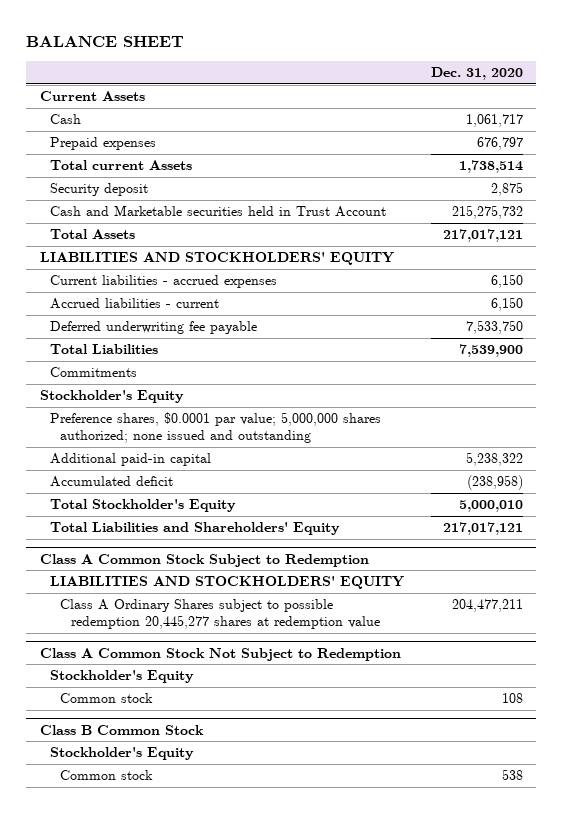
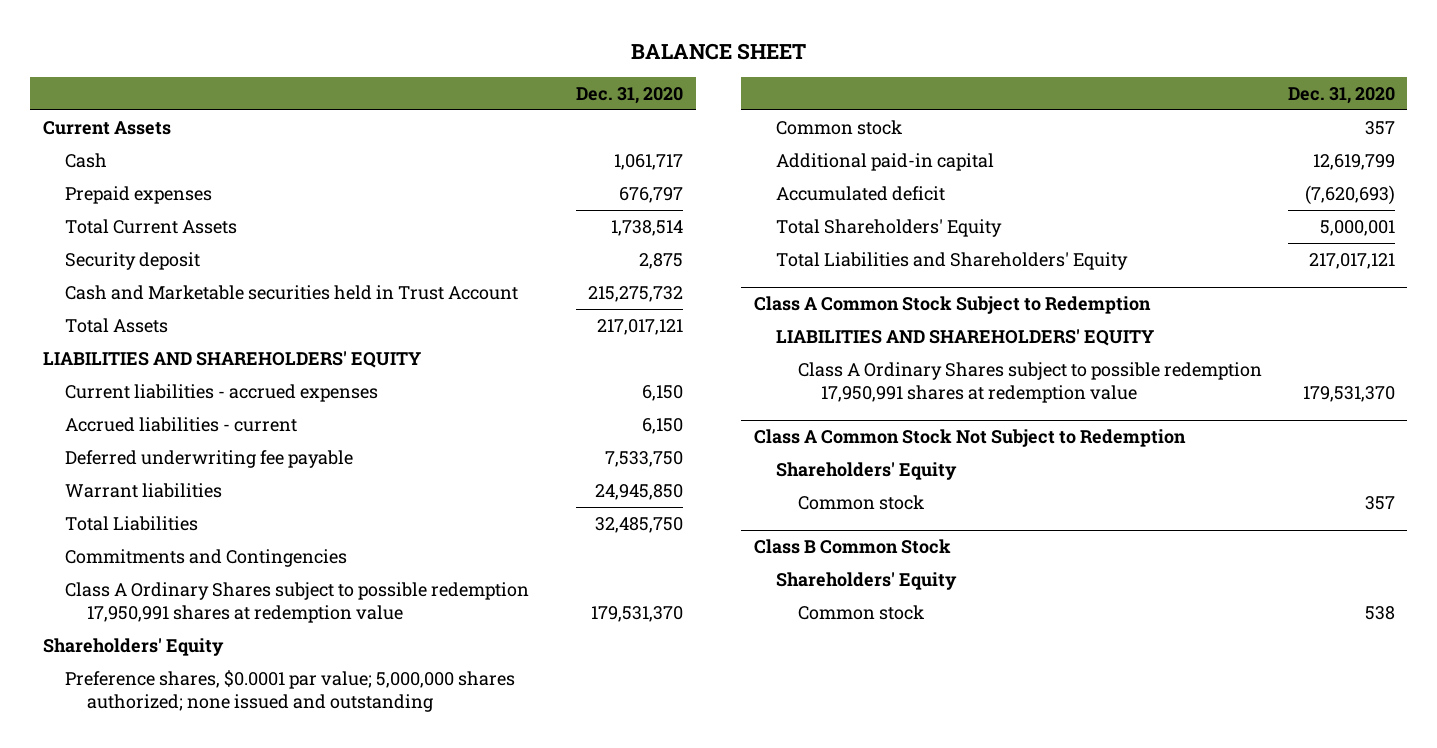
[49,160,192,171] Total current Assets -> [65,219,238,235] Total Current Assets
[39,252,394,266] LIABILITIES AND STOCKHOLDERS' EQUITY -> [42,351,421,369] LIABILITIES AND SHAREHOLDERS' EQUITY
none -> [65,483,223,499] Warrant liabilities
[458,344,523,358] 7,539,900 -> [595,517,684,534] 32,485,750
[49,367,137,378] Commitments -> [65,549,348,568] Commitments and Contingencies
none -> [65,582,530,623] Class A Ordinary Shares subject to possible redemption 17,950,991 shares at redemption value
[39,390,184,404] Stockholder's Equity -> [42,638,224,657] Shareholders' Equity
none -> [776,120,903,136] Common stock
[465,452,523,467] 5,238,322 -> [1312,154,1395,171] 12,619,799
[466,475,523,491] (238,958) -> [1304,185,1395,206] (7,620,693)
[49,499,236,513] Total Stockholder's Equity -> [776,219,1003,238] Total Shareholders' Equity
[458,500,523,513] 5,000,010 -> [1319,220,1395,237] 5,000,001
[49,576,404,590] LIABILITIES AND STOCKHOLDERS' EQUITY -> [776,329,1155,347] LIABILITIES AND SHAREHOLDERS' EQUITY
[60,599,380,630] Class A Ordinary Shares subject to possible redemption 20,445,277 shares at redemption value -> [798,362,1263,403] Class A Ordinary Shares subject to possible redemption 17,950,991 shares at redemption value
[451,599,523,613] 204,477,211 -> [1302,385,1395,402] 179,531,370
[49,670,194,684] Stockholder's Equity -> [776,462,958,481] Shareholders' Equity
[501,693,523,704] 108 -> [1364,496,1395,511] 357
[49,747,194,761] Stockholder's Equity -> [776,572,958,591] Shareholders' Equity

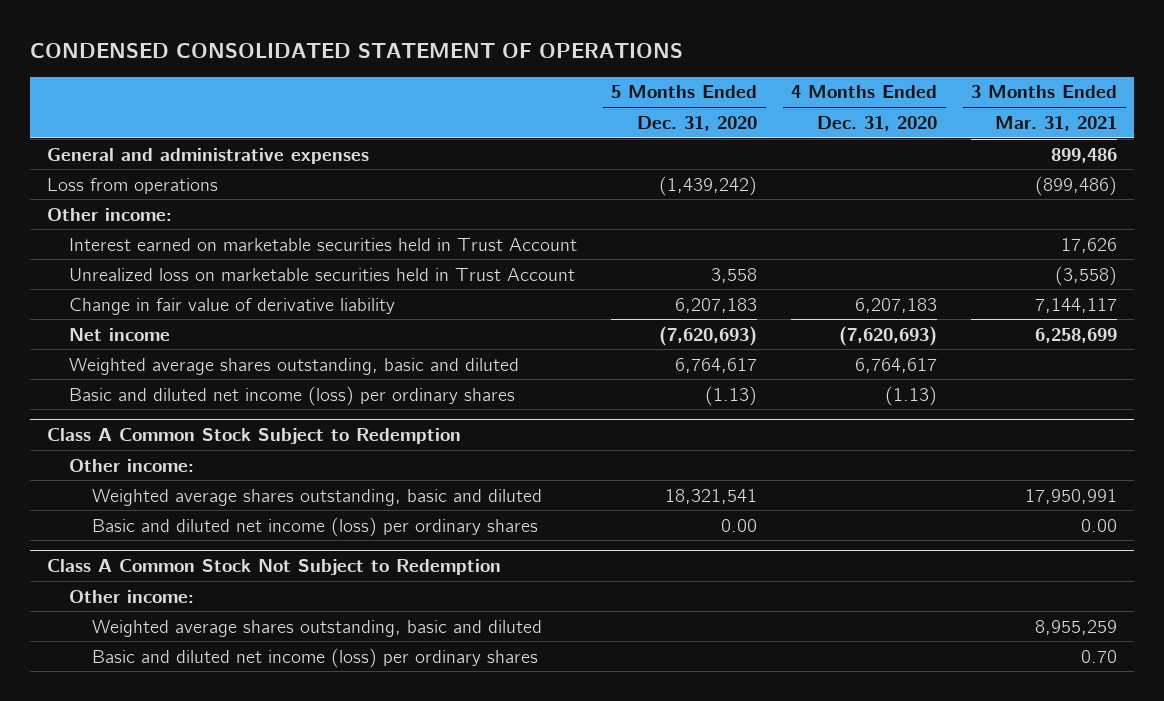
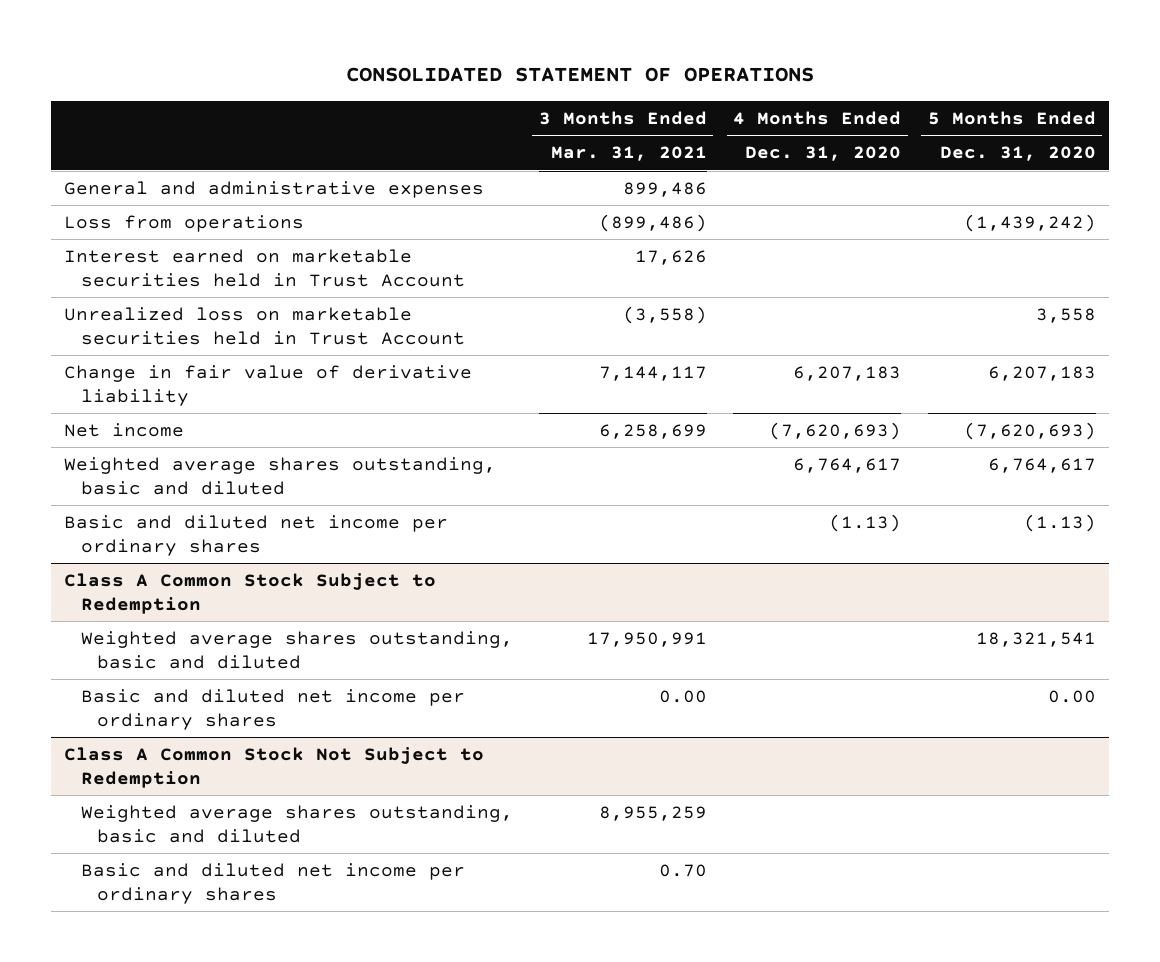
[29,43,683,59] CONDENSED CONSOLIDATED STATEMENT OF OPERATIONS -> [345,67,814,83] CONSOLIDATED STATEMENT OF OPERATIONS
[46,207,172,221] Other income: -> none
[69,385,516,406] Basic and diluted net income (loss) per ordinary shares -> [63,514,448,557] Basic and diluted net income per ordinary shares
[69,458,195,472] Other income: -> none
[92,516,539,537] Basic and diluted net income (loss) per ordinary shares -> [80,688,465,731] Basic and diluted net income per ordinary shares
[69,589,195,603] Other income: -> none
[92,647,539,668] Basic and diluted net income (loss) per ordinary shares -> [80,862,465,905] Basic and diluted net income per ordinary shares

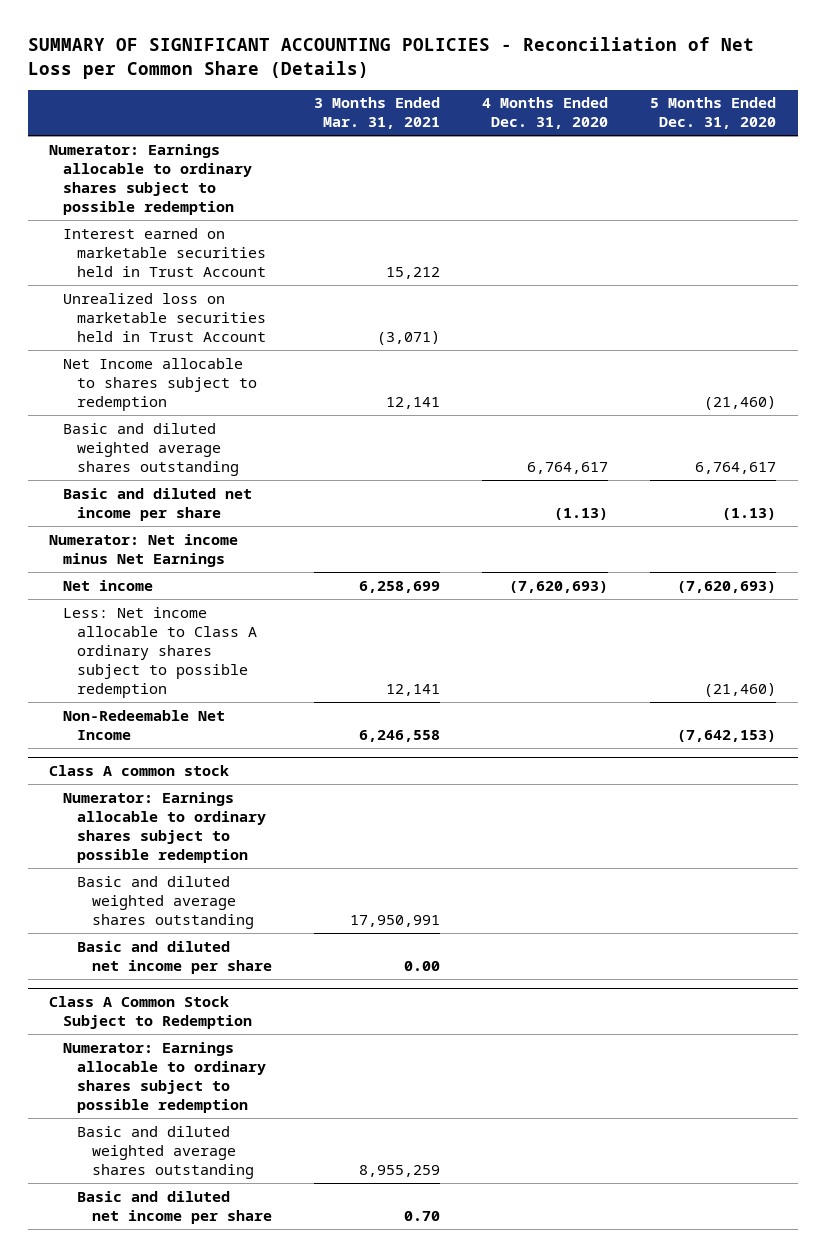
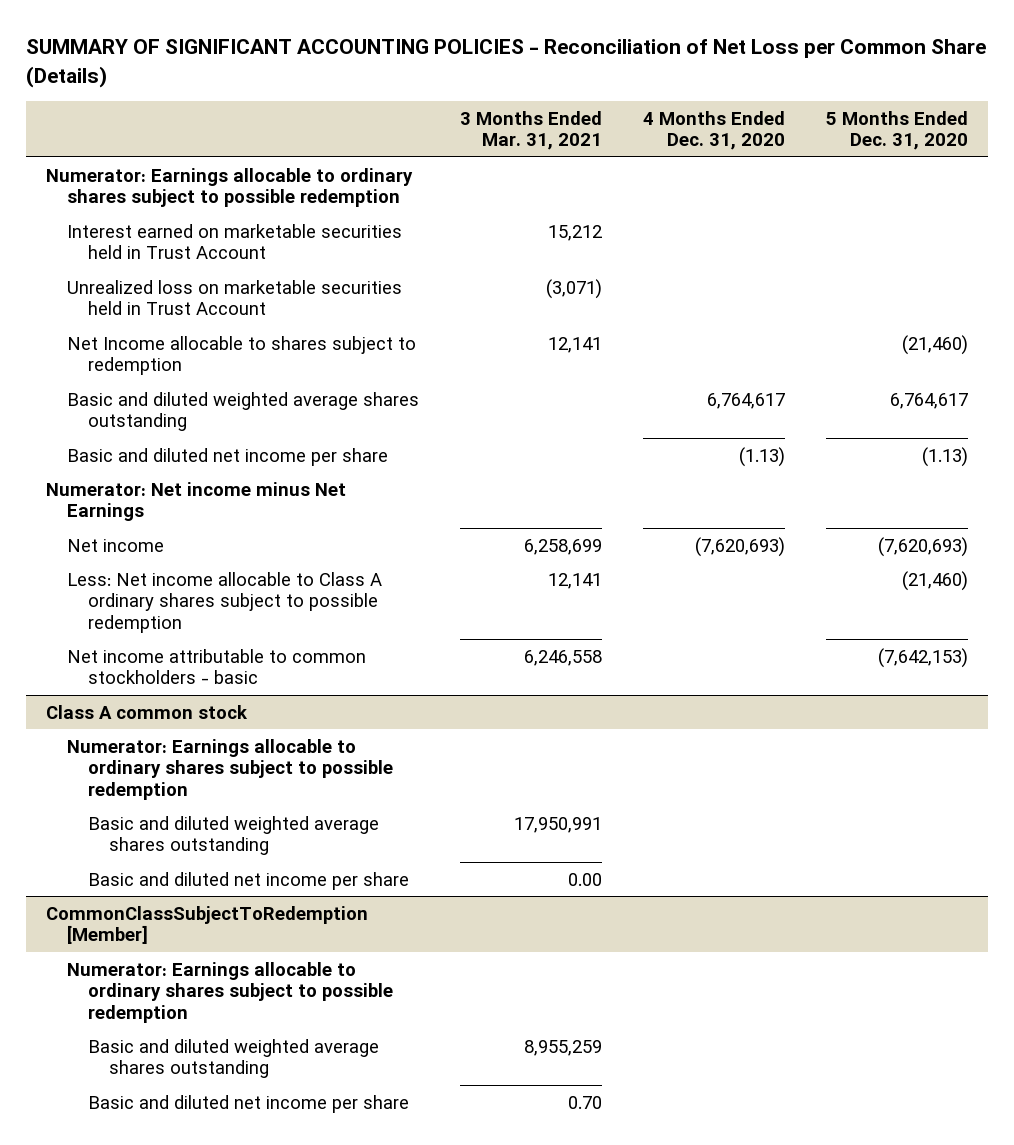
[63,709,226,740] Non-Redeemable Net Income -> [67,648,367,685] Net income attributable to common stockholders - basic
[49,996,253,1030] Class A Common Stock Subject to Redemption -> none
none -> [46,905,369,945] CommonClassSubjectToRedemption [Member]

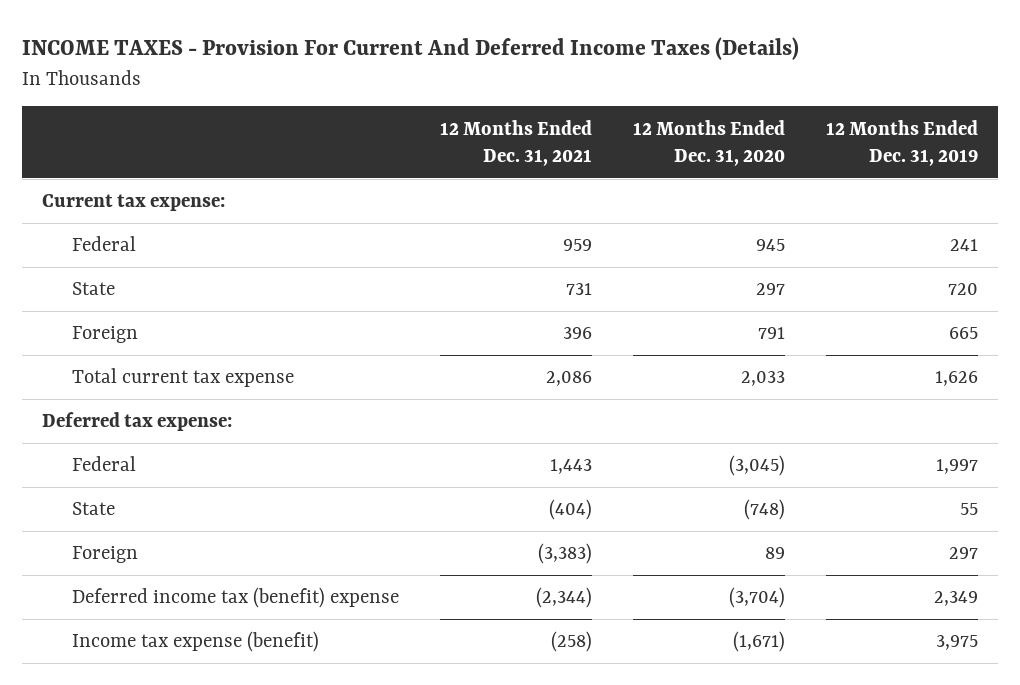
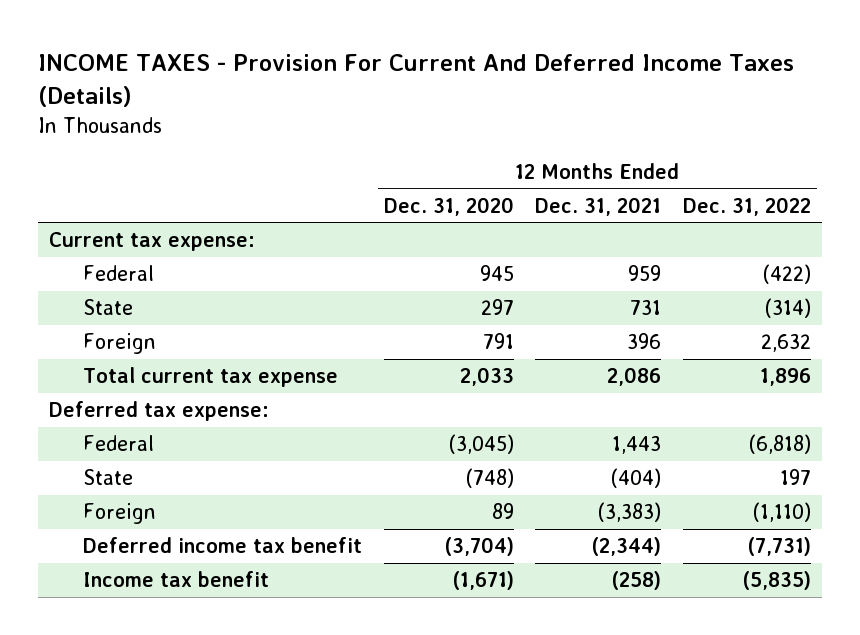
[825,119,978,166] 12 Months Ended Dec. 31, 2019 -> none
none -> [683,196,812,216] Dec. 31, 2022
[72,587,400,609] Deferred income tax (benefit) expense -> [82,537,362,554] Deferred income tax benefit
[72,631,320,653] Income tax expense (benefit) -> [82,571,269,588] Income tax benefit

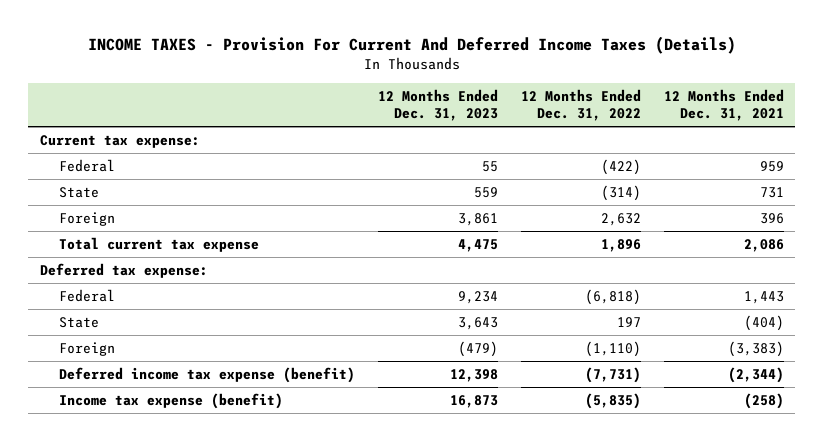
[383,196,514,216] Dec. 31, 2020 -> none
none -> [377,88,498,122] 12 Months Ended Dec. 31, 2023
[82,537,362,554] Deferred income tax benefit -> [58,366,355,383] Deferred income tax expense (benefit)
[82,571,269,588] Income tax benefit -> [58,392,283,409] Income tax expense (benefit)

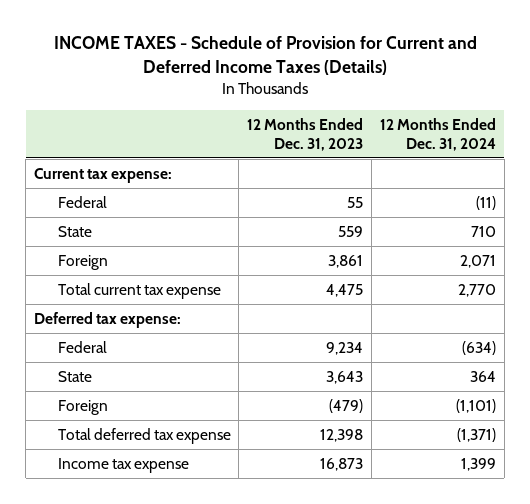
[87,35,736,54] INCOME TAXES - Provision For Current And Deferred Income Taxes (Details) -> [53,36,477,76] INCOME TAXES - Schedule of Provision for Current and Deferred Income Taxes (Details)
[520,88,641,122] 12 Months Ended Dec. 31, 2022 -> none
[663,88,784,122] 12 Months Ended Dec. 31, 2021 -> none
none -> [379,117,496,151] 12 Months Ended Dec. 31, 2024
[58,366,355,383] Deferred income tax expense (benefit) -> [57,428,231,445] Total deferred tax expense
[58,392,283,409] Income tax expense (benefit) -> [57,458,189,474] Income tax expense

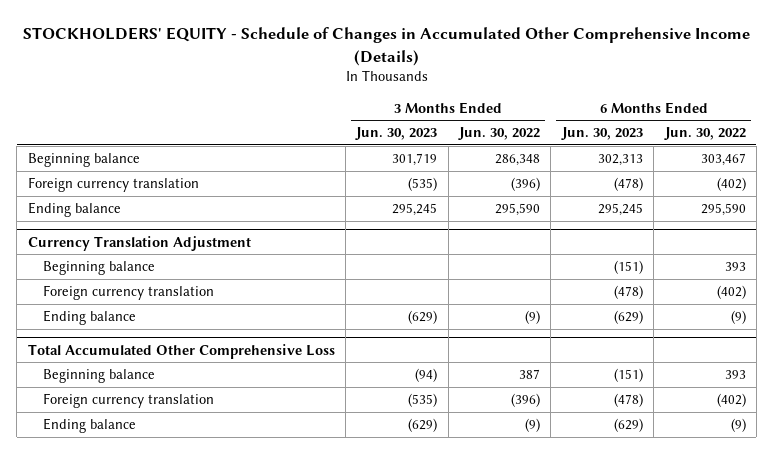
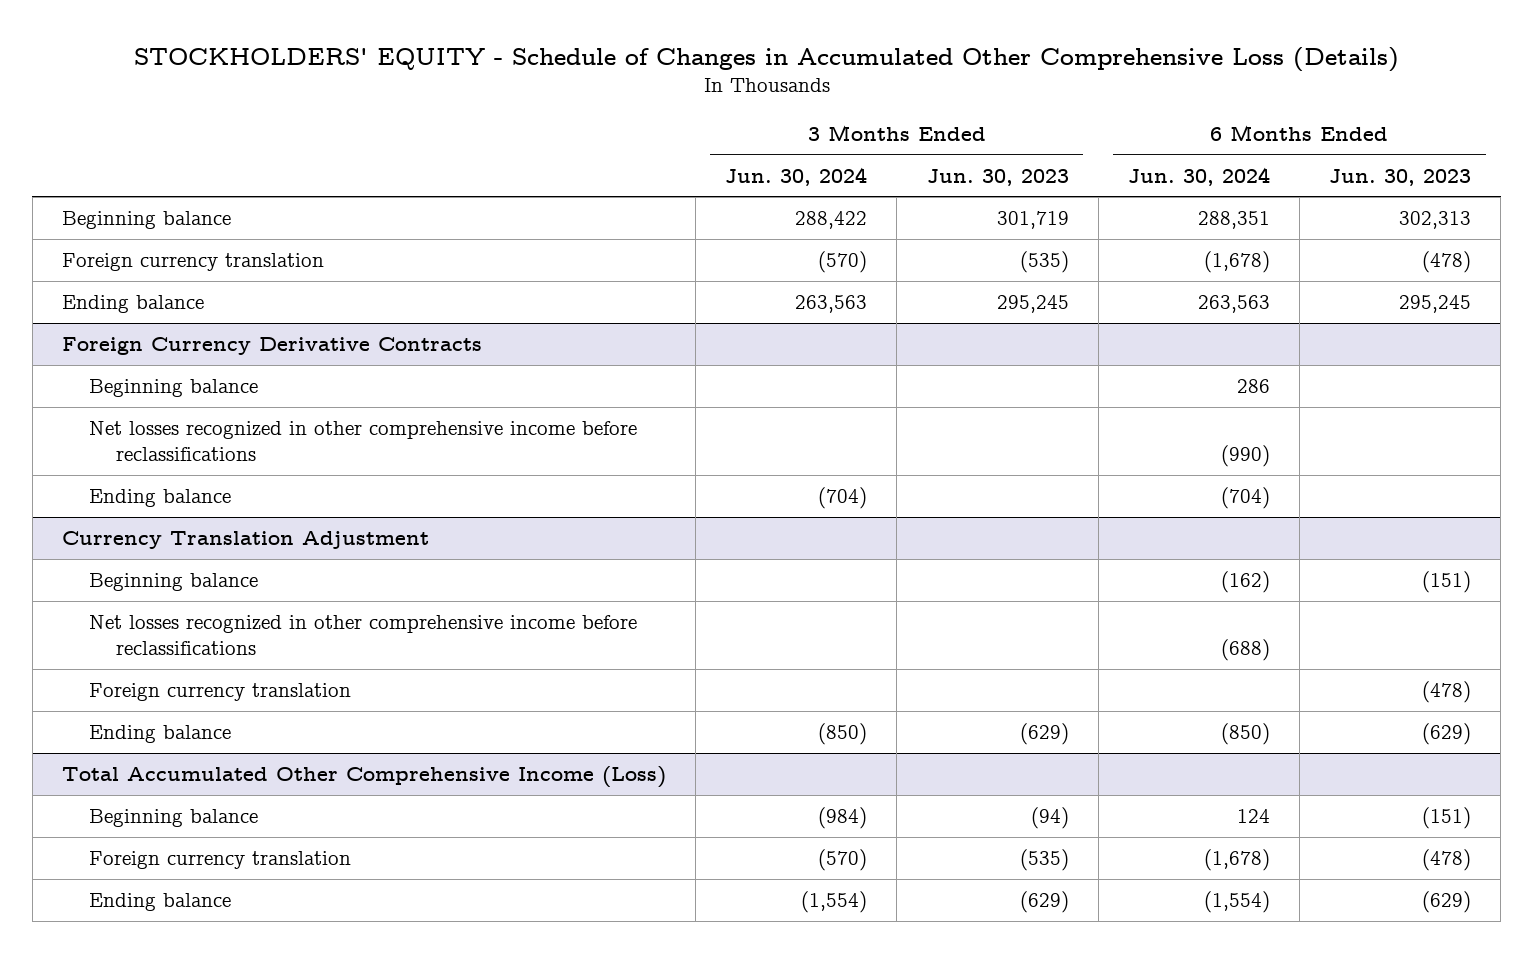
[22,27,750,66] STOCKHOLDERS' EQUITY - Schedule of Changes in Accumulated Other Comprehensive Income (Details) -> [133,46,1399,72] STOCKHOLDERS' EQUITY - Schedule of Changes in Accumulated Other Comprehensive Loss (Details)
[458,127,541,141] Jun. 30, 2022 -> none
[663,127,746,141] Jun. 30, 2022 -> none
none -> [725,166,868,186] Jun. 30, 2024
none -> [1127,166,1270,186] Jun. 30, 2024
none -> [61,336,482,355] Foreign Currency Derivative Contracts
none -> [88,378,258,397] Beginning balance
none -> [88,420,637,462] Net losses recognized in other comprehensive income before reclassifications
none -> [88,488,231,507] Ending balance
none -> [88,614,637,656] Net losses recognized in other comprehensive income before reclassifications
[27,343,335,359] Total Accumulated Other Comprehensive Loss -> [61,765,666,788] Total Accumulated Other Comprehensive Income (Loss)

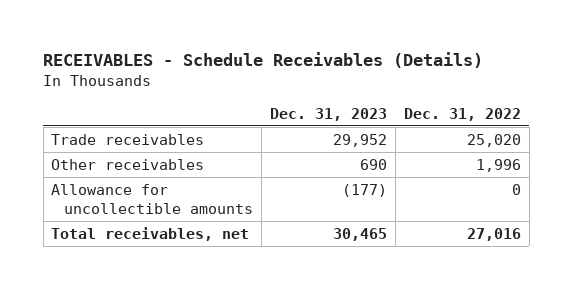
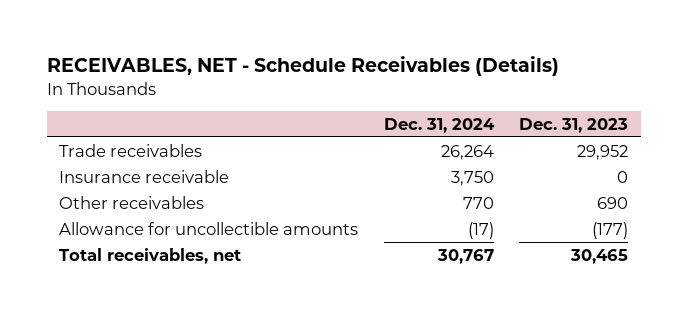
[43,52,484,69] RECEIVABLES - Schedule Receivables (Details) -> [46,56,559,77] RECEIVABLES, NET - Schedule Receivables (Details)
[404,107,522,121] Dec. 31, 2022 -> none
none -> [383,117,495,133] Dec. 31, 2024
none -> [59,169,230,183] Insurance receivable

